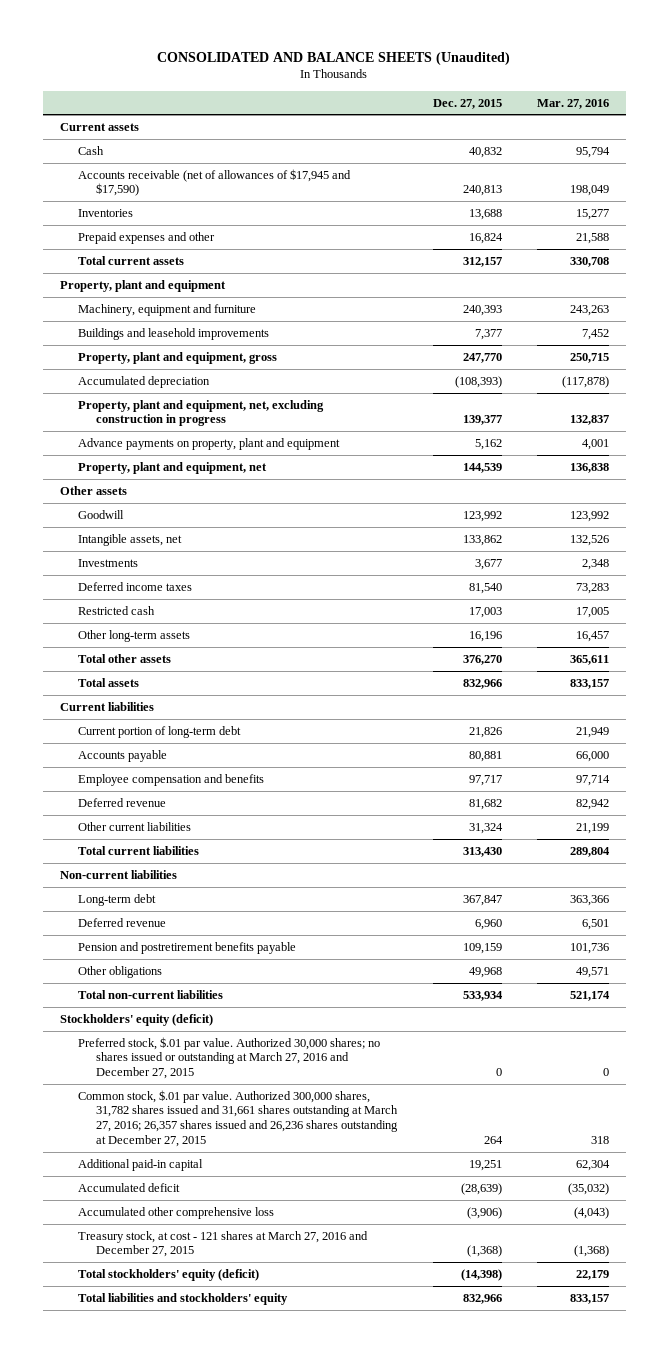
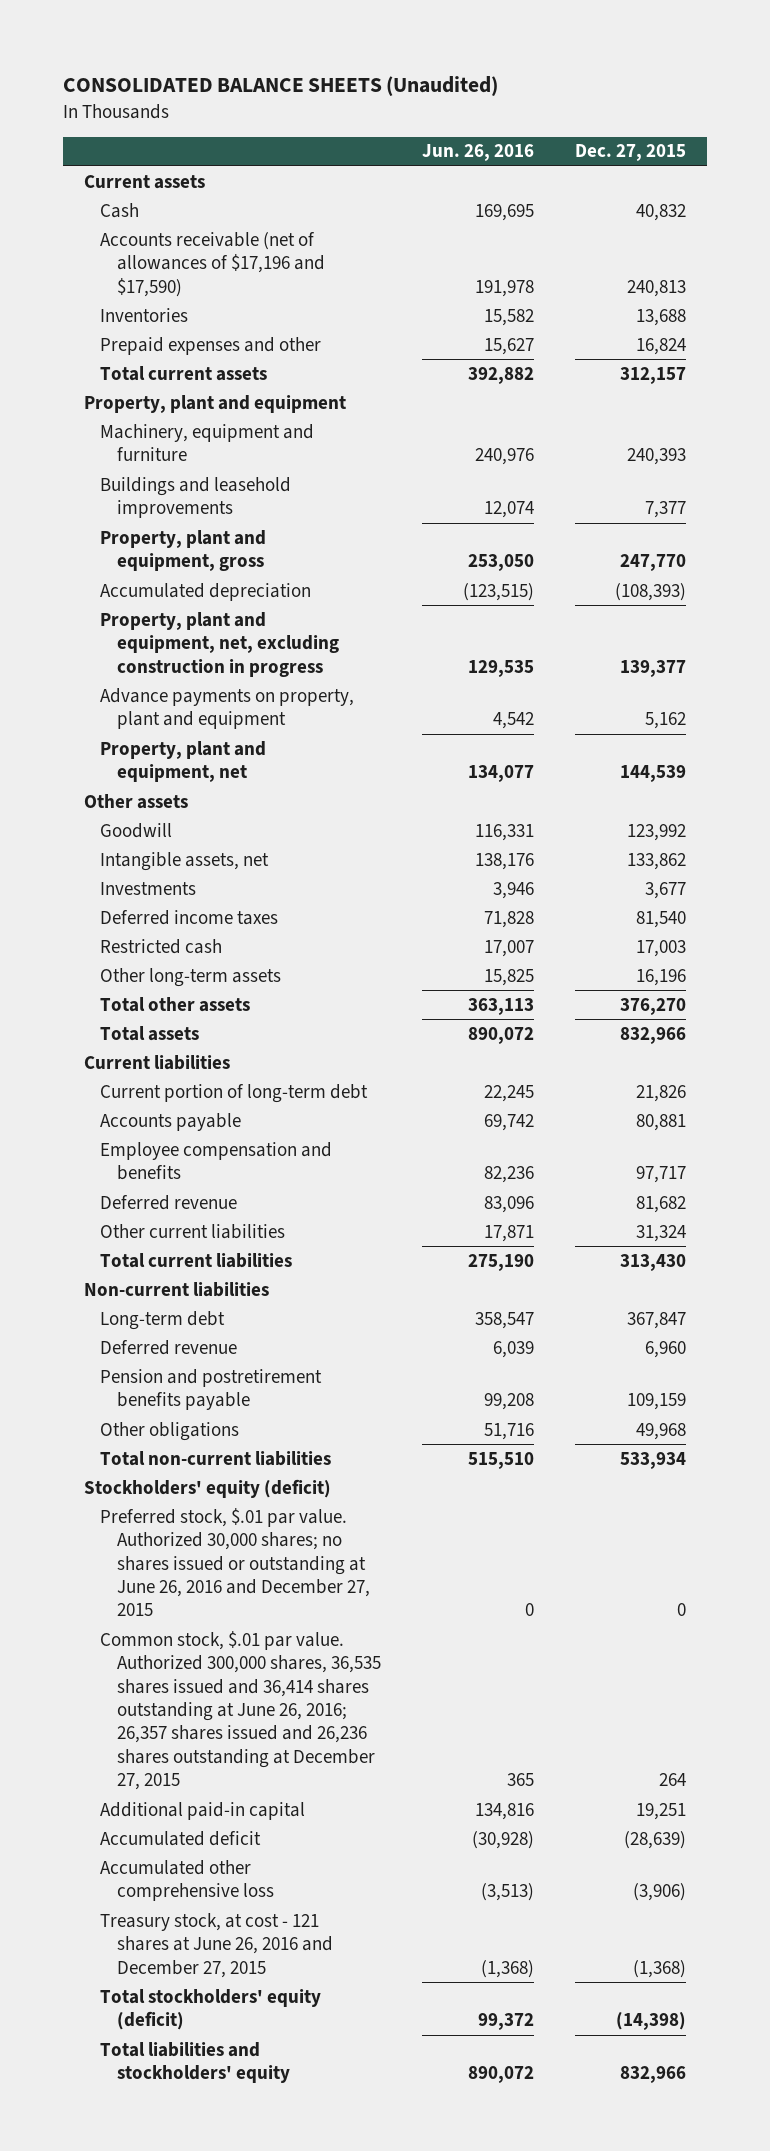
[157,51,511,65] CONSOLIDATED AND BALANCE SHEETS (Unaudited) -> [63,76,499,97] CONSOLIDATED BALANCE SHEETS (Unaudited)
[536,98,609,109] Mar. 27, 2016 -> none
none -> [421,144,534,162] Jun. 26, 2016
[78,168,352,197] Accounts receivable (net of allowances of $17,945 and $17,590) -> [100,231,325,297] Accounts receivable (net of allowances of $17,196 and $17,590)
[78,1036,381,1080] Preferred stock, $.01 par value. Authorized 30,000 shares; no shares issued or outstanding at March 27, 2016 and December 27, 2015 -> [100,1507,370,1617] Preferred stock, $.01 par value. Authorized 30,000 shares; no shares issued or outstanding at June 26, 2016 and December 27, 2015
[78,1089,399,1147] Common stock, $.01 par value. Authorized 300,000 shares, 31,782 shares issued and 31,661 shares outstanding at March 27, 2016; 26,357 shares issued and 26,236 shares outstanding at December 27, 2015 -> [100,1630,381,1791] Common stock, $.01 par value. Authorized 300,000 shares, 36,535 shares issued and 36,414 shares outstanding at June 26, 2016; 26,357 shares issued and 26,236 shares outstanding at December 27, 2015
[78,1230,369,1258] Treasury stock, at cost - 121 shares at March 27, 2016 and December 27, 2015 -> [100,1912,333,1978] Treasury stock, at cost - 121 shares at June 26, 2016 and December 27, 2015

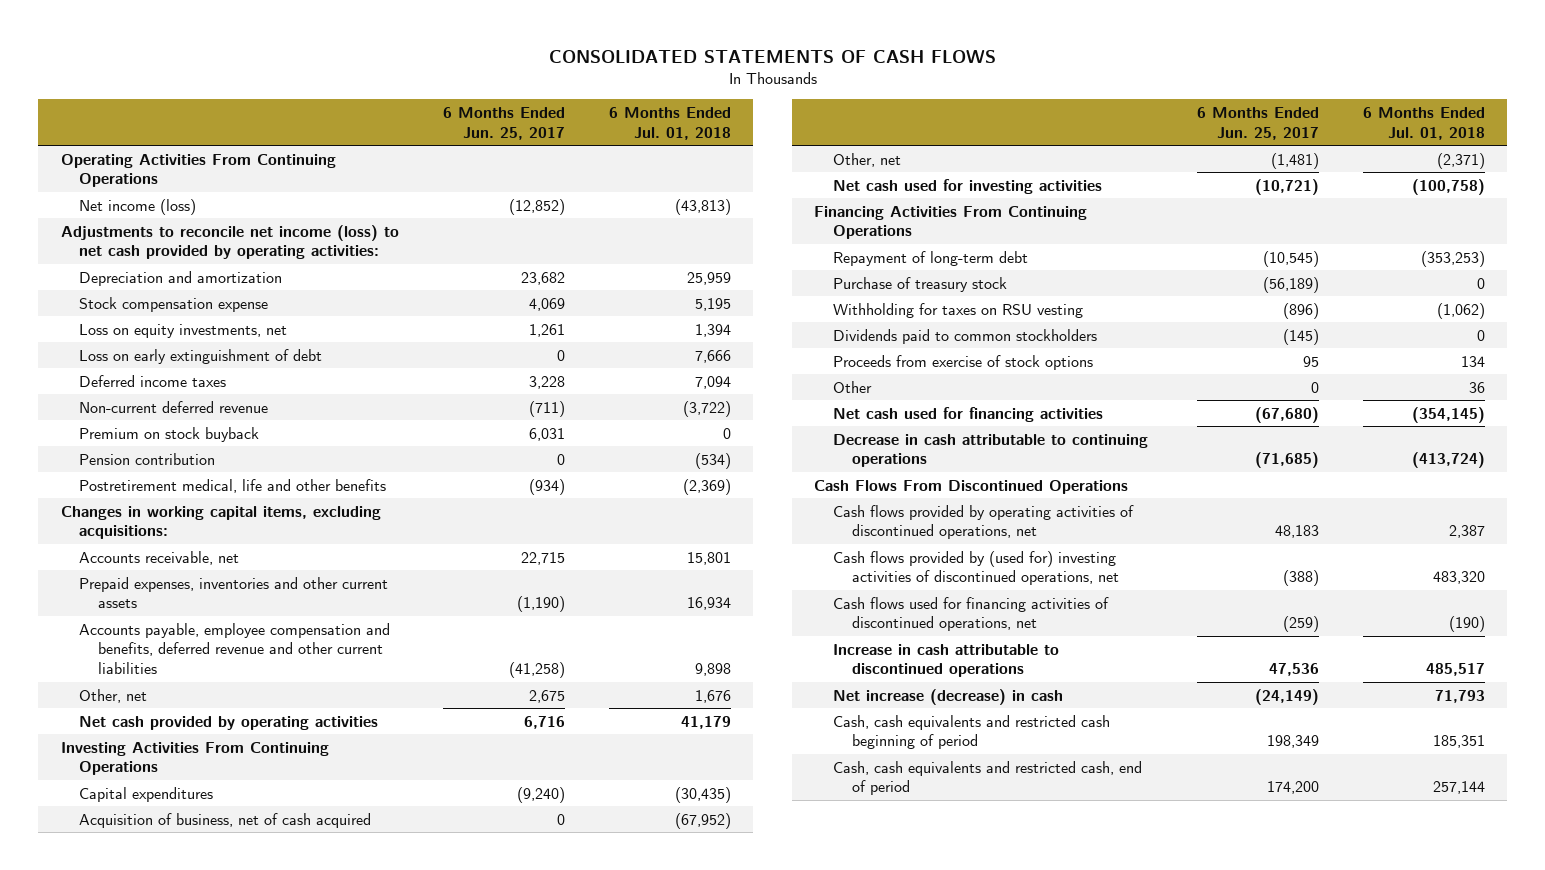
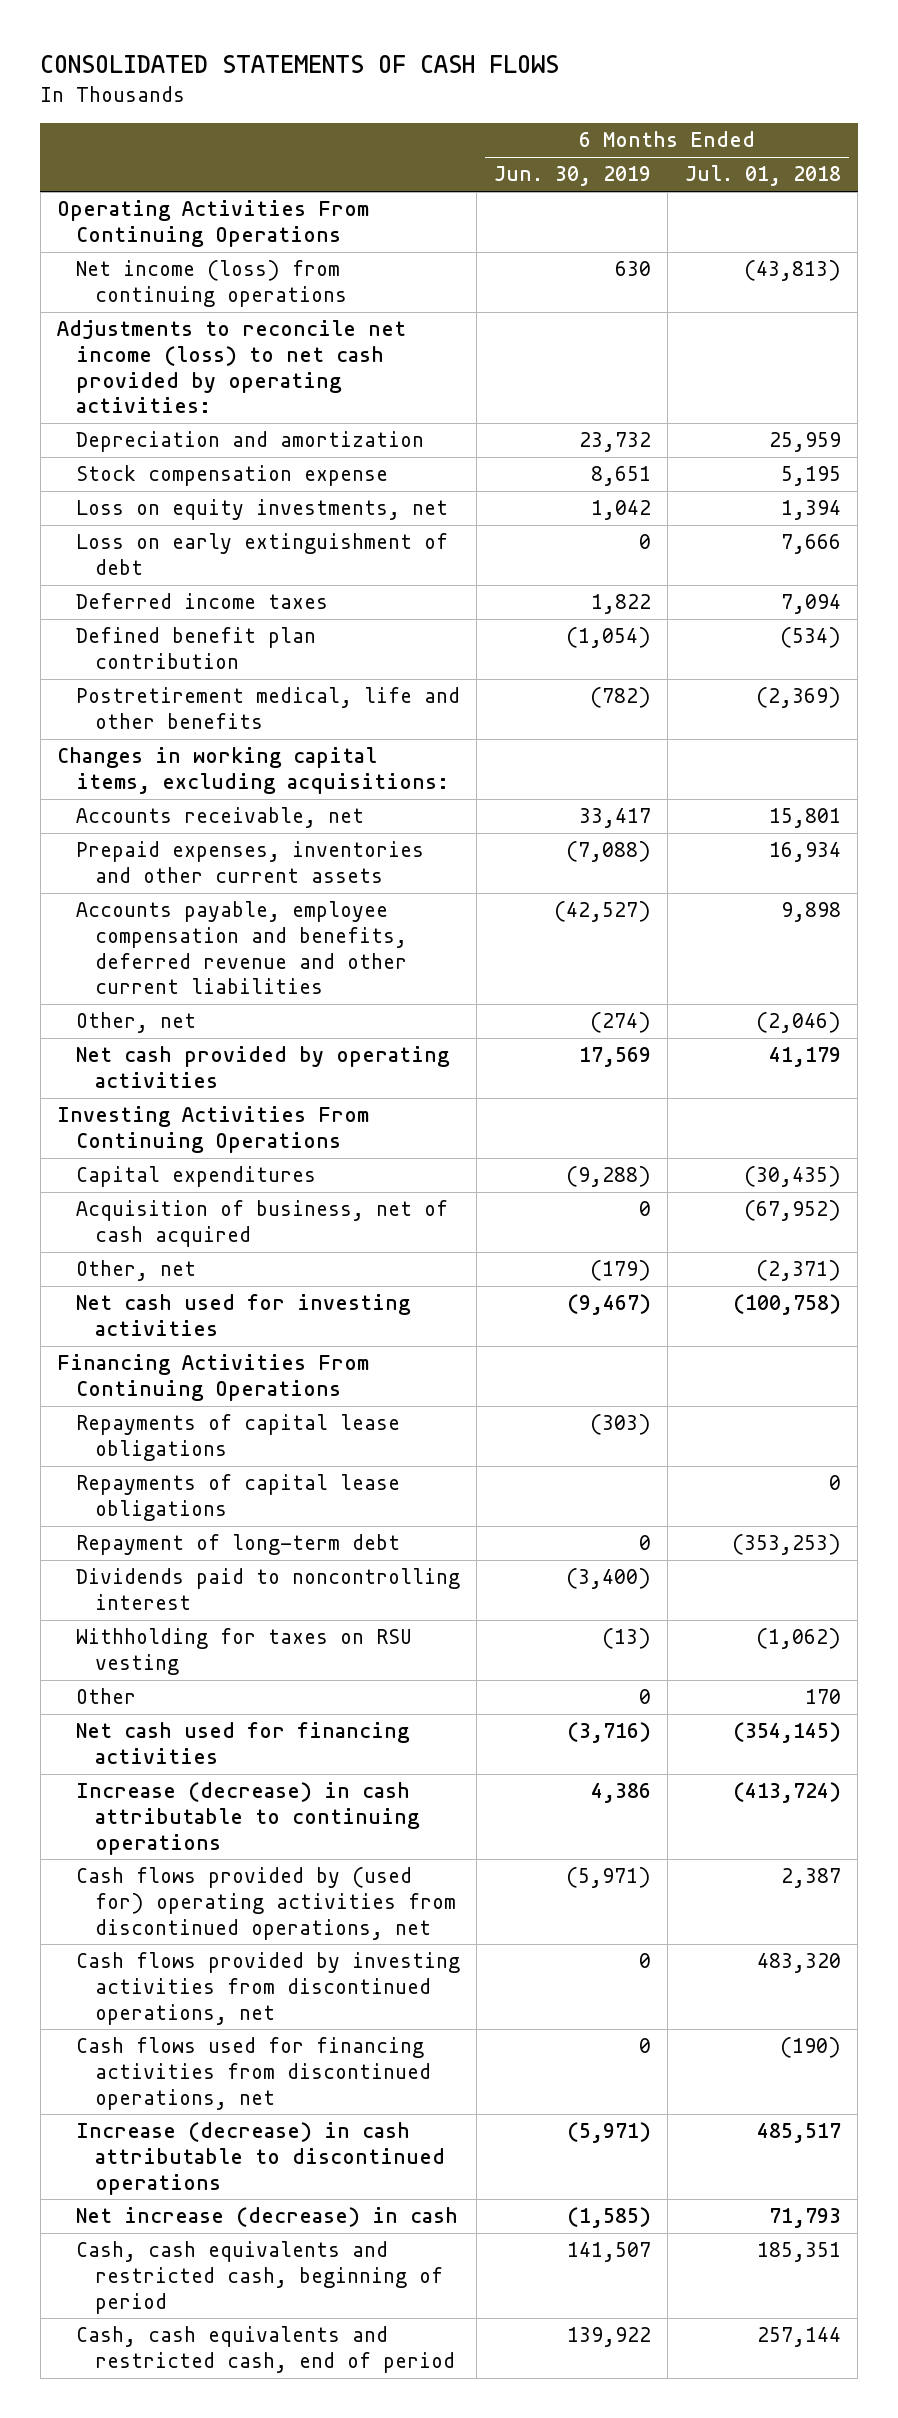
[442,106,565,140] 6 Months Ended Jun. 25, 2017 -> none
none -> [493,166,651,187] Jun. 30, 2019
[79,198,197,215] Net income (loss) -> [75,260,347,308] Net income (loss) from continuing operations
[79,400,269,413] Non-current deferred revenue -> none
[79,426,260,442] Premium on stock buyback -> none
[79,452,216,465] Pension contribution -> [75,627,316,670] Defined benefit plan contribution
[695,689,732,703] 1,676 -> [755,1012,841,1034] (2,046)
none -> [75,1414,400,1462] Repayments of capital lease obligations
none -> [75,1474,400,1522] Repayments of capital lease obligations
[832,276,1007,292] Purchase of treasury stock -> none
none -> [75,1568,460,1611] Dividends paid to noncontrolling interest
[832,328,1097,344] Dividends paid to common stockholders -> none
[832,354,1093,370] Proceeds from exercise of stock options -> none
[1468,381,1485,393] 36 -> [804,1689,841,1705] 170
[814,479,1129,494] Cash Flows From Discontinued Operations -> none
[832,433,1148,468] Decrease in cash attributable to continuing operations -> [75,1782,420,1855] Increase (decrease) in cash attributable to continuing operations
[832,504,1134,540] Cash flows provided by operating activities of discontinued operations, net -> [75,1867,456,1940] Cash flows provided by (used for) operating activities from discontinued operations, net
[832,550,1119,586] Cash flows provided by (used for) investing activities of discontinued operations, net -> [75,1952,460,2025] Cash flows provided by investing activities from discontinued operations, net
[832,596,1109,632] Cash flows used for financing activities of discontinued operations, net -> [75,2037,431,2110] Cash flows used for financing activities from discontinued operations, net
[832,643,1059,678] Increase in cash attributable to discontinued operations -> [75,2122,445,2195] Increase (decrease) in cash attributable to discontinued operations
[832,714,1110,750] Cash, cash equivalents and restricted cash beginning of period -> [75,2241,443,2314] Cash, cash equivalents and restricted cash, beginning of period

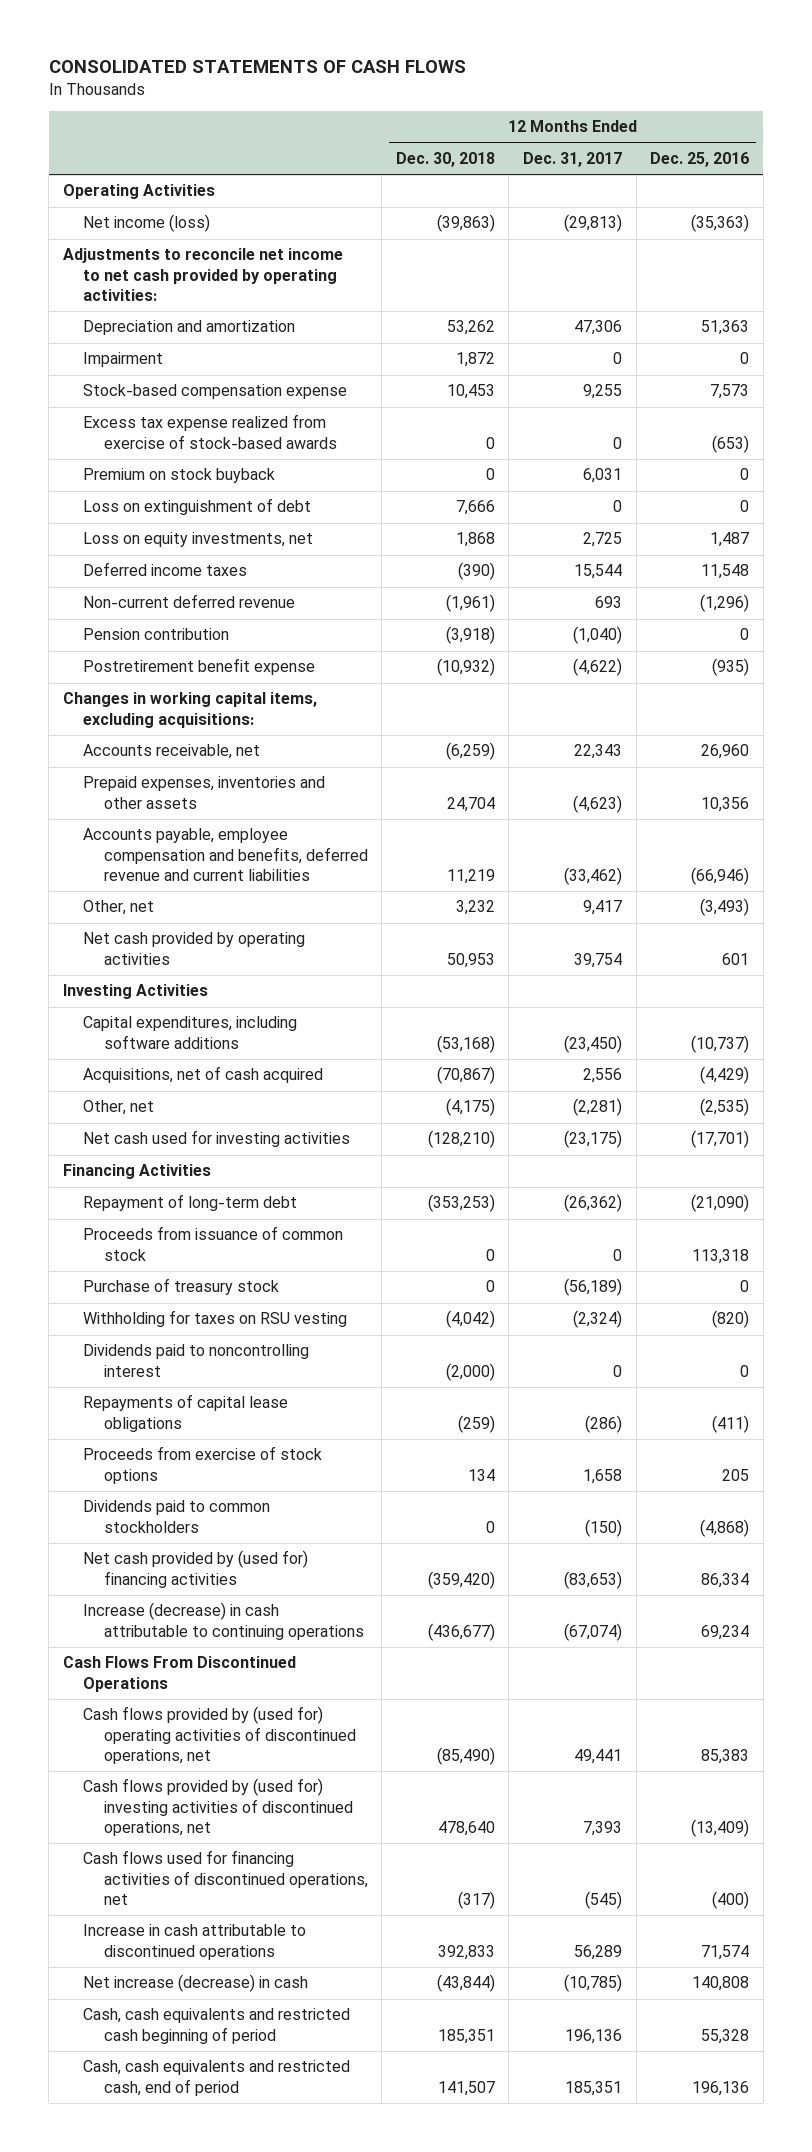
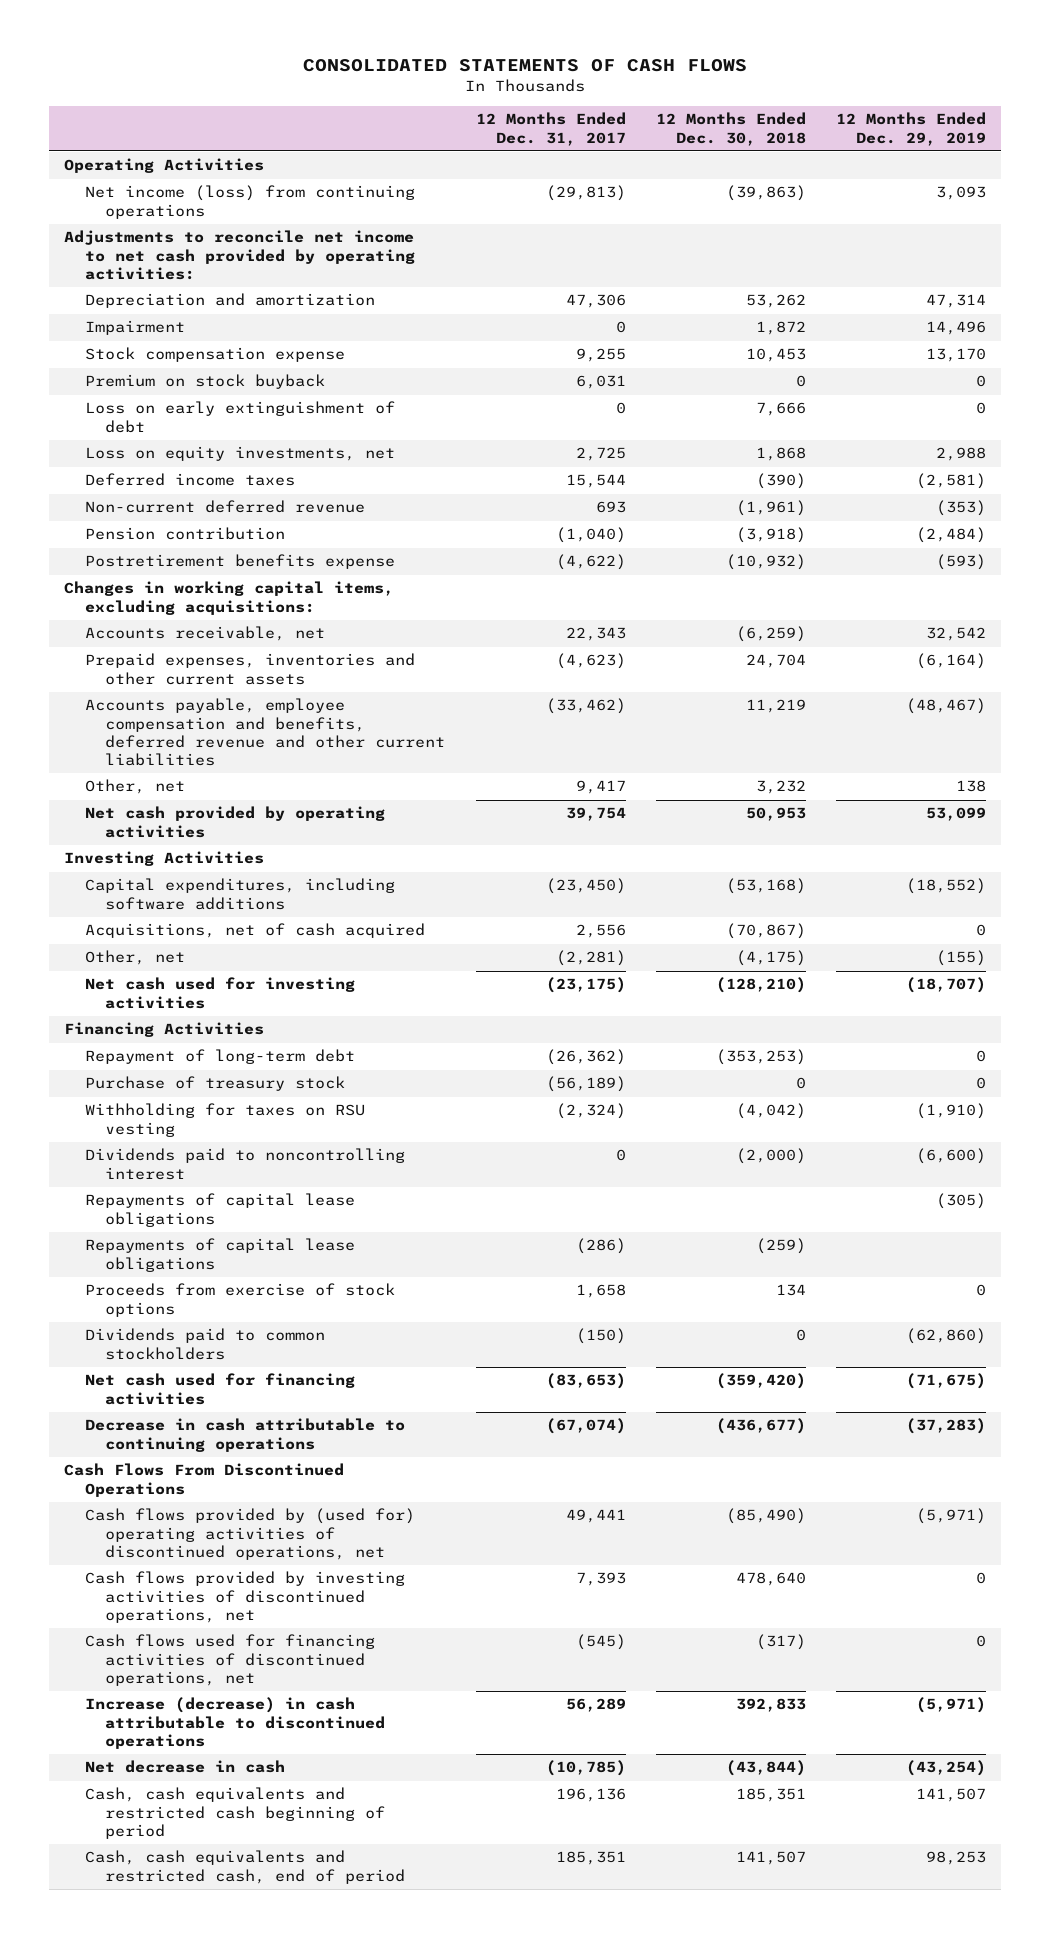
[650,151,750,167] Dec. 25, 2016 -> none
none -> [836,112,987,146] 12 Months Ended Dec. 29, 2019
[83,214,211,233] Net income (loss) -> [84,185,415,219] Net income (loss) from continuing operations
[83,414,337,449] Excess tax expense realized from exercise of stock-based awards -> none
[83,384,348,400] Stock-based compensation expense -> [84,347,345,363] Stock compensation expense
[83,498,312,516] Loss on extinguishment of debt -> [84,401,395,433] Loss on early extinguishment of debt
[83,658,316,676] Postretirement benefit expense -> [84,554,395,570] Postretirement benefits expense
[83,776,326,809] Prepaid expenses, inventories and other assets -> [84,653,415,685] Prepaid expenses, inventories and other current assets
[83,828,368,881] Accounts payable, employee compensation and benefits, deferred revenue and current liabilities -> [84,698,446,767] Accounts payable, employee compensation and benefits, deferred revenue and other current liabilities
[83,1226,344,1261] Proceeds from issuance of common stock -> none
none -> [84,1193,355,1227] Repayments of capital lease obligations
[83,1550,309,1588] Net cash provided by (used for) financing activities -> [84,1373,355,1405] Net cash used for financing activities
[83,1602,364,1640] Increase (decrease) in cash attributable to continuing operations -> [84,1418,405,1452] Decrease in cash attributable to continuing operations
[83,1778,353,1836] Cash flows provided by (used for) investing activities of discontinued operations, net -> [84,1571,405,1623] Cash flows provided by investing activities of discontinued operations, net
[83,1924,307,1960] Increase in cash attributable to discontinued operations -> [84,1697,386,1749] Increase (decrease) in cash attributable to discontinued operations
[83,1974,309,1993] Net increase (decrease) in cash -> [84,1760,285,1774] Net decrease in cash

